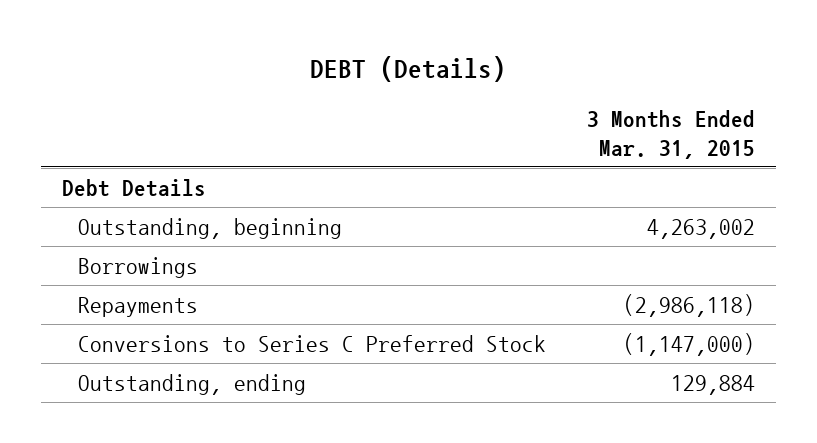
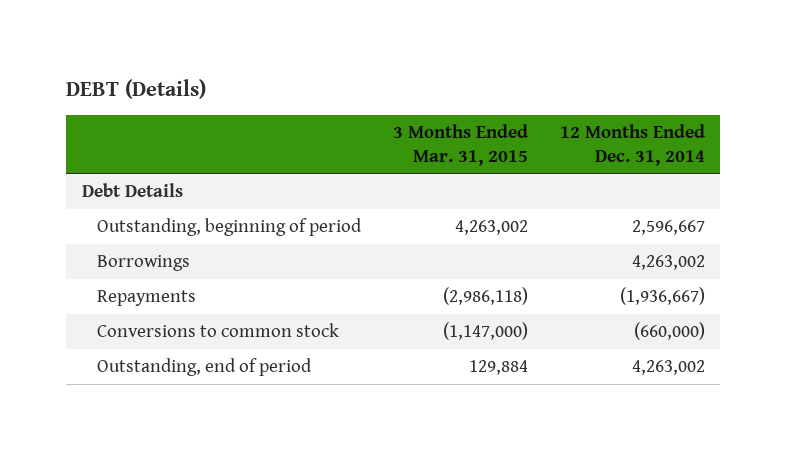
none -> [559,124,705,166] 12 Months Ended Dec. 31, 2014
[77,217,342,239] Outstanding, beginning -> [97,218,363,237] Outstanding, beginning of period
[77,334,546,352] Conversions to Series C Preferred Stock -> [97,323,340,338] Conversions to common stock
[77,373,306,395] Outstanding, ending -> [97,358,313,377] Outstanding, end of period

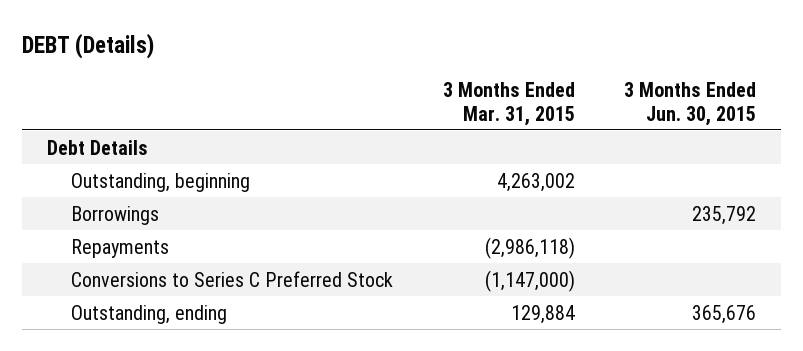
[559,124,705,166] 12 Months Ended Dec. 31, 2014 -> none
none -> [624,81,757,126] 3 Months Ended Jun. 30, 2015
[97,218,363,237] Outstanding, beginning of period -> [70,172,250,192] Outstanding, beginning
[97,323,340,338] Conversions to common stock -> [70,270,393,287] Conversions to Series C Preferred Stock
[97,358,313,377] Outstanding, end of period -> [70,304,227,324] Outstanding, ending

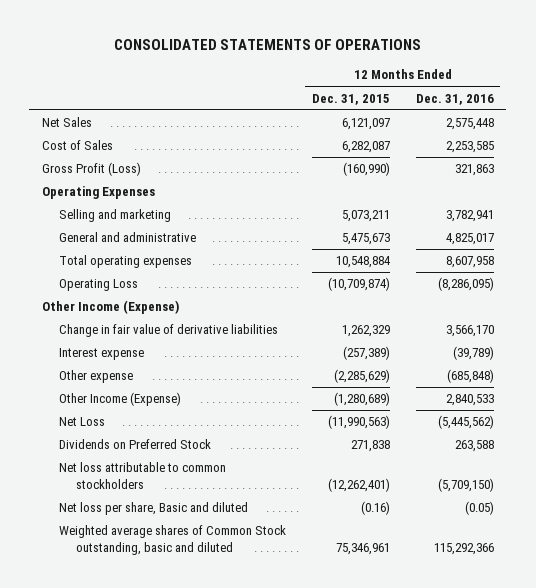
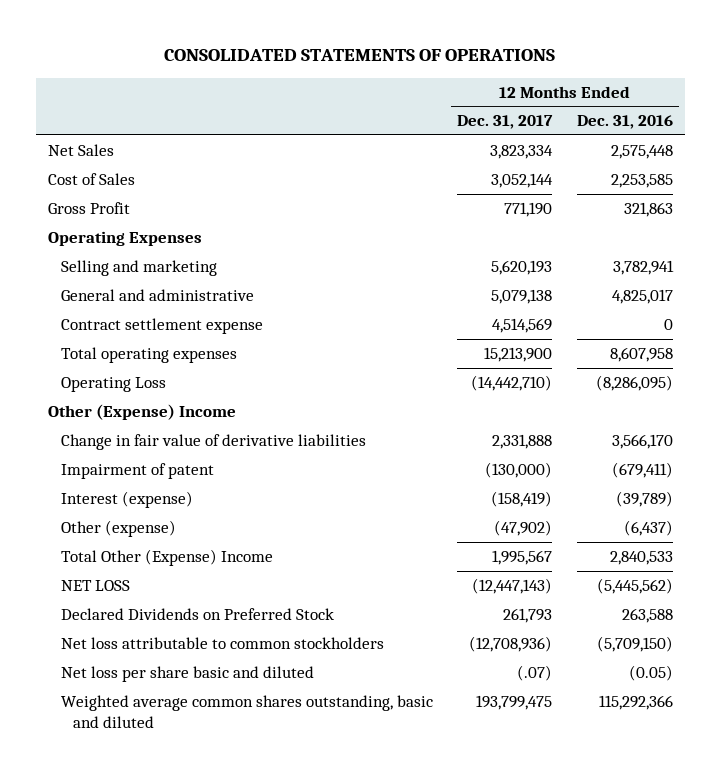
[311,93,390,105] Dec. 31, 2015 -> none
none -> [457,115,554,130] Dec. 31, 2017
[42,162,142,177] Gross Profit (Loss) -> [48,201,131,214] Gross Profit
none -> [60,317,263,334] Contract settlement expense
[42,300,180,315] Other Income (Expense) -> [48,403,237,420] Other (Expense) Income
none -> [60,462,214,479] Impairment of patent
[59,348,145,361] Interest expense -> [60,490,193,508] Interest (expense)
[59,370,134,384] Other expense -> [60,519,176,537] Other (expense)
[446,369,494,384] (685,848) -> [623,519,673,536] (6,437)
[59,392,182,407] Other Income (Expense) -> [60,548,273,566] Total Other (Expense) Income
[59,417,106,427] Net Loss -> [60,579,130,591] NET LOSS
[59,439,212,450] Dividends on Preferred Stock -> [60,607,334,620] Declared Dividends on Preferred Stock
[59,502,249,516] Net loss per share, Basic and diluted -> [60,665,314,682] Net loss per share basic and diluted
[59,525,287,555] Weighted average shares of Common Stock outstanding, basic and diluted -> [60,694,433,728] Weighted average common shares outstanding, basic and diluted

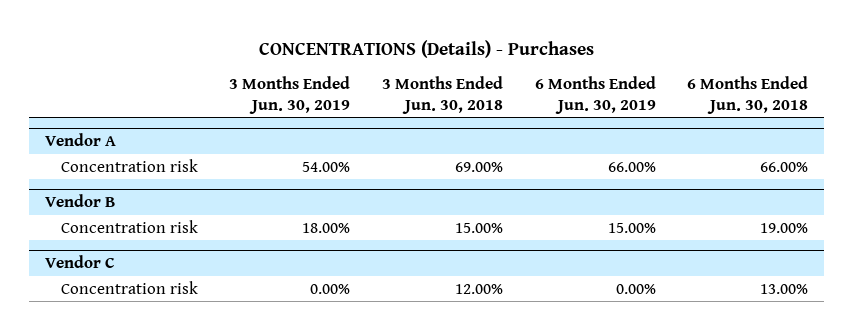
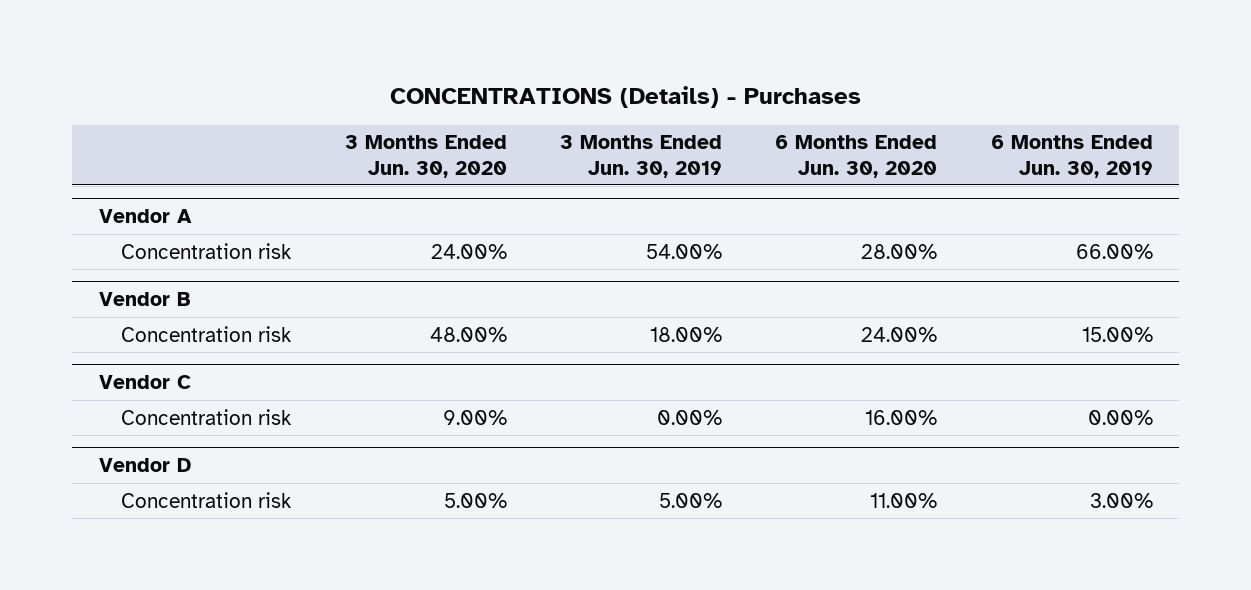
[381,75,503,114] 3 Months Ended Jun. 30, 2018 -> none
[687,75,809,114] 6 Months Ended Jun. 30, 2018 -> none
none -> [344,135,507,178] 3 Months Ended Jun. 30, 2020
none -> [775,135,938,178] 6 Months Ended Jun. 30, 2020
none -> [98,458,191,473] Vendor D
none -> [121,491,293,508] Concentration risk

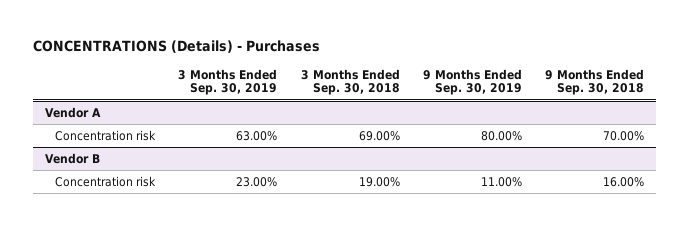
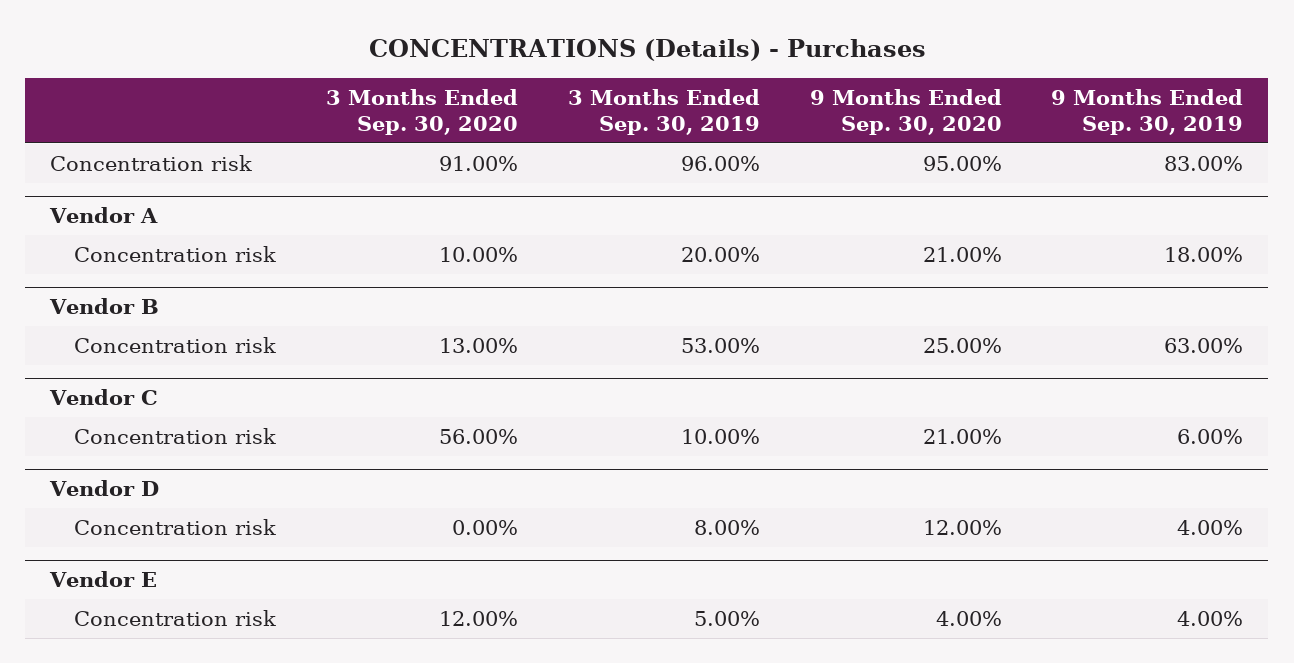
[300,68,400,96] 3 Months Ended Sep. 30, 2018 -> none
[545,68,645,96] 9 Months Ended Sep. 30, 2018 -> none
none -> [326,88,519,135] 3 Months Ended Sep. 30, 2020
none -> [809,88,1002,135] 9 Months Ended Sep. 30, 2020
none -> [50,154,253,171] Concentration risk
[236,130,278,141] 63.00% -> [680,246,760,262] 20.00%
[480,130,522,141] 80.00% -> [1164,246,1244,262] 18.00%
[236,176,278,187] 23.00% -> [680,337,760,353] 53.00%
[480,176,522,187] 11.00% -> [1164,337,1244,353] 63.00%
none -> [49,388,159,405] Vendor C
none -> [74,427,277,444] Concentration risk
none -> [49,479,160,496] Vendor D
none -> [74,518,277,535] Concentration risk
none -> [49,570,158,587] Vendor E
none -> [74,609,277,626] Concentration risk

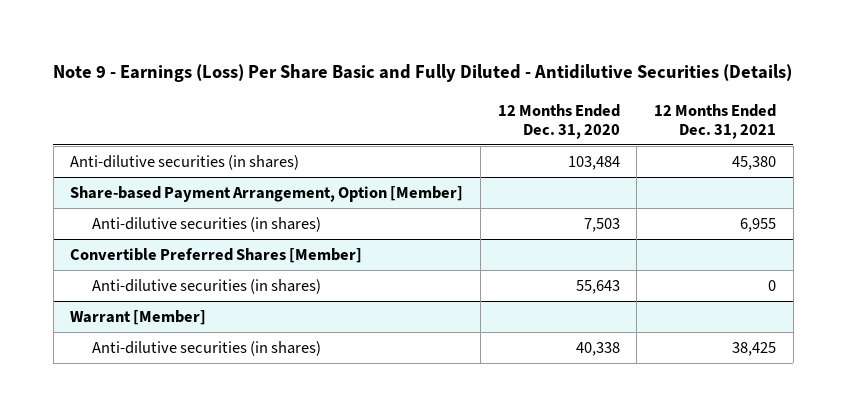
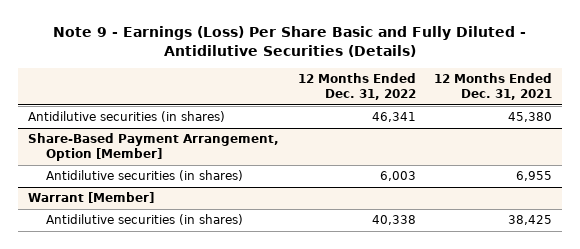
[497,103,620,139] 12 Months Ended Dec. 31, 2020 -> none
none -> [297,73,416,101] 12 Months Ended Dec. 31, 2022
[70,247,363,263] Convertible Preferred Shares [Member] -> none
[91,278,321,294] Anti-dilutive securities (in shares) -> none
[70,154,300,170] Anti-dilutive securities (in shares) -> [27,111,225,123] Antidilutive securities (in shares)
[70,185,464,202] Share-based Payment Arrangement, Option [Member] -> [27,133,279,162] Share-Based Payment Arrangement, Option [Member]
[91,216,321,232] Anti-dilutive securities (in shares) -> [46,170,244,182] Antidilutive securities (in shares)
[91,340,321,356] Anti-dilutive securities (in shares) -> [46,214,244,226] Antidilutive securities (in shares)

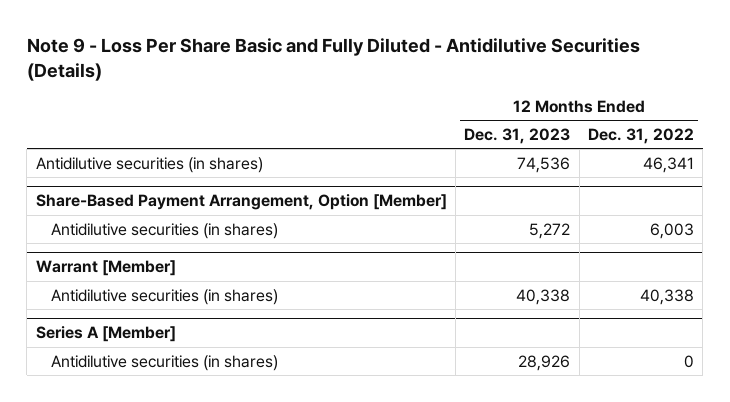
[53,26,527,57] Note 9 - Earnings (Loss) Per Share Basic and Fully Diluted - Antidilutive Securities (Details) -> [26,37,640,81] Note 9 - Loss Per Share Basic and Fully Diluted - Antidilutive Securities (Details)
[434,73,553,101] 12 Months Ended Dec. 31, 2021 -> none
none -> [464,128,571,145] Dec. 31, 2023
none -> [35,326,176,343] Series A [Member]
none -> [51,354,279,371] Antidilutive securities (in shares)

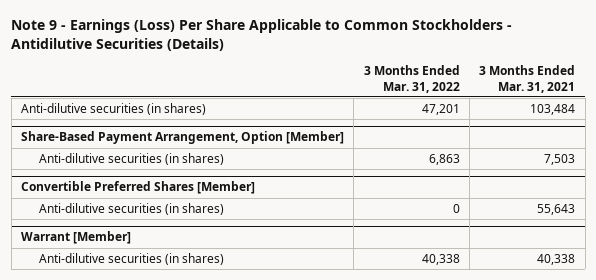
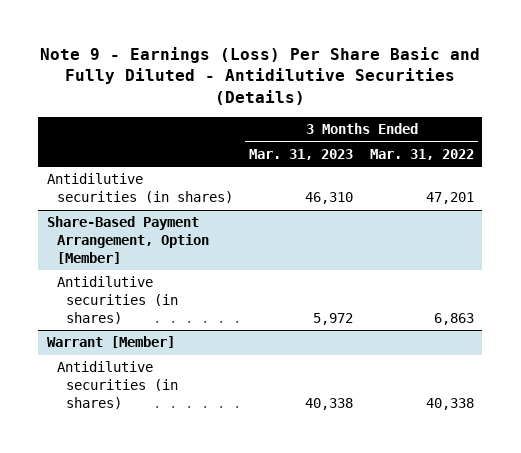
[11,18,513,51] Note 9 - Earnings (Loss) Per Share Applicable to Common Stockholders - Antidilutive Securities (Details) -> [40,46,481,105] Note 9 - Earnings (Loss) Per Share Basic and Fully Diluted - Antidilutive Securities (Details)
[479,65,576,93] 3 Months Ended Mar. 31, 2021 -> none
none -> [249,148,354,160] Mar. 31, 2023
[21,102,207,115] Anti-dilutive securities (in shares) -> [46,173,233,204] Antidilutive securities (in shares)
[21,181,256,195] Convertible Preferred Shares [Member] -> none
[39,202,225,215] Anti-dilutive securities (in shares) -> none
[39,152,225,165] Anti-dilutive securities (in shares) -> [56,276,179,324] Antidilutive securities (in shares)
[39,252,225,265] Anti-dilutive securities (in shares) -> [56,361,179,409] Antidilutive securities (in shares)

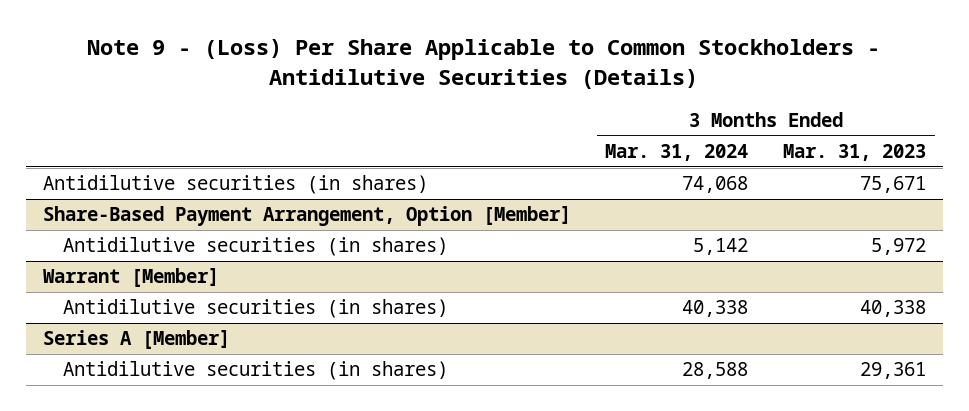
[40,46,481,105] Note 9 - Earnings (Loss) Per Share Basic and Fully Diluted - Antidilutive Securities (Details) -> [87,39,881,90] Note 9 - (Loss) Per Share Applicable to Common Stockholders - Antidilutive Securities (Details)
[369,148,474,160] Mar. 31, 2022 -> none
none -> [605,144,749,162] Mar. 31, 2024
[305,192,354,205] 46,310 -> [859,176,926,194] 75,671
none -> [42,330,230,350] Series A [Member]
none -> [62,361,448,381] Antidilutive securities (in shares)

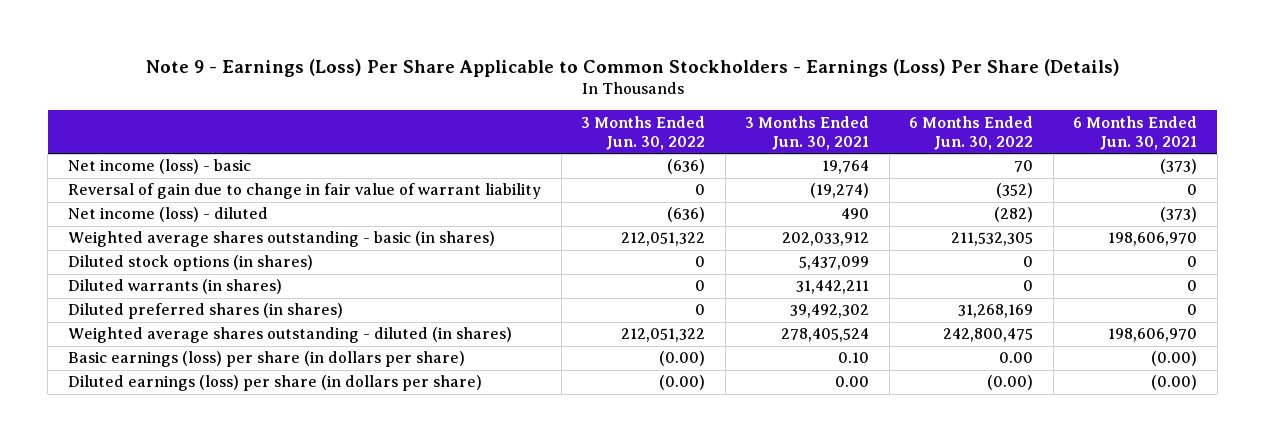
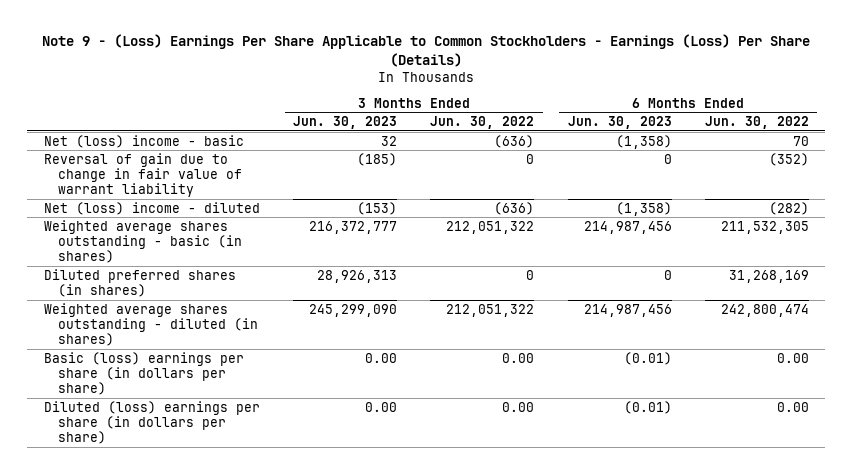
[145,58,1120,77] Note 9 - Earnings (Loss) Per Share Applicable to Common Stockholders - Earnings (Loss) Per Share (Details) -> [42,34,811,68] Note 9 - (Loss) Earnings Per Share Applicable to Common Stockholders - Earnings (Loss) Per Share (Details)
[745,115,870,151] 3 Months Ended Jun. 30, 2021 -> none
[1073,115,1198,151] 6 Months Ended Jun. 30, 2021 -> none
none -> [292,116,397,130] Jun. 30, 2023
none -> [567,116,672,130] Jun. 30, 2023
[67,159,251,175] Net income (loss) - basic -> [43,134,244,148] Net (loss) income - basic
[67,207,268,223] Net income (loss) - diluted -> [43,201,260,215] Net (loss) income - diluted
[67,255,313,272] Diluted stock options (in shares) -> none
[67,279,282,295] Diluted warrants (in shares) -> none
[943,328,1034,343] 242,800,475 -> [720,303,809,317] 242,800,474
[67,351,465,368] Basic earnings (loss) per share (in dollars per share) -> [43,351,244,396] Basic (loss) earnings per share (in dollars per share)
[659,351,706,367] (0.00) -> [502,352,535,363] 0.00
[67,375,482,392] Diluted earnings (loss) per share (in dollars per share) -> [43,400,260,445] Diluted (loss) earnings per share (in dollars per share)
[659,375,706,391] (0.00) -> [502,401,535,412] 0.00
[987,375,1034,391] (0.00) -> [776,401,809,412] 0.00

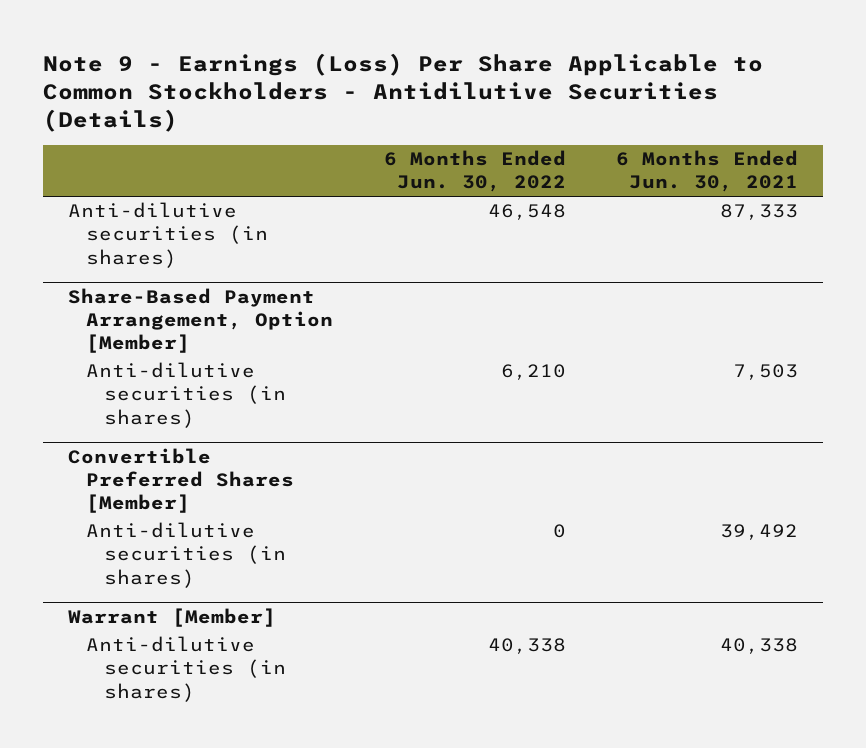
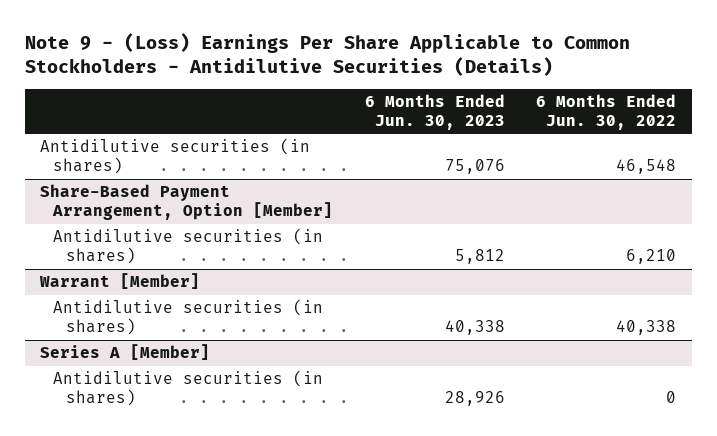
[42,52,763,132] Note 9 - Earnings (Loss) Per Share Applicable to Common Stockholders - Antidilutive Securities (Details) -> [24,32,630,77] Note 9 - (Loss) Earnings Per Share Applicable to Common Stockholders - Antidilutive Securities (Details)
[615,150,798,193] 6 Months Ended Jun. 30, 2021 -> none
none -> [364,94,505,130] 6 Months Ended Jun. 30, 2023
[67,202,269,268] Anti-dilutive securities (in shares) -> [40,138,311,175] Antidilutive securities (in shares)
[67,447,295,514] Convertible Preferred Shares [Member] -> none
[86,522,287,588] Anti-dilutive securities (in shares) -> none
[86,362,287,428] Anti-dilutive securities (in shares) -> [52,228,323,265] Antidilutive securities (in shares)
[86,636,287,702] Anti-dilutive securities (in shares) -> [52,299,323,336] Antidilutive securities (in shares)
none -> [40,344,211,361] Series A [Member]
none -> [52,370,323,407] Antidilutive securities (in shares)

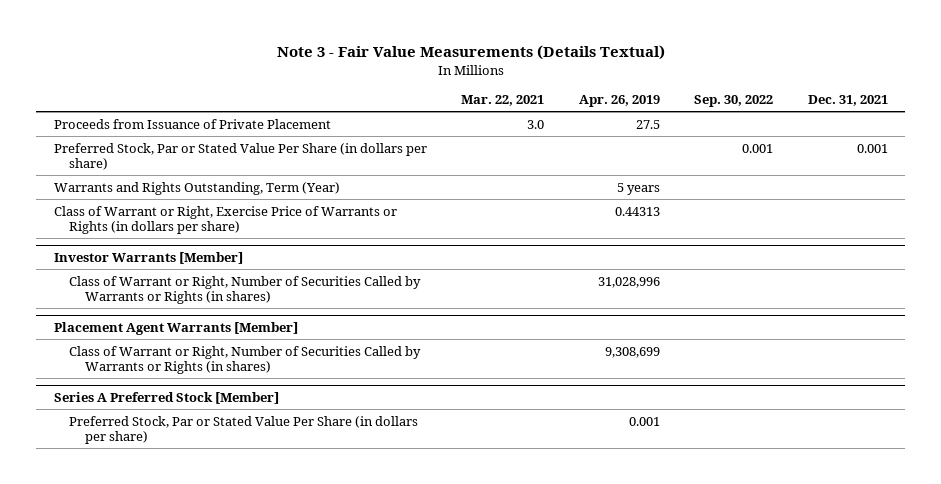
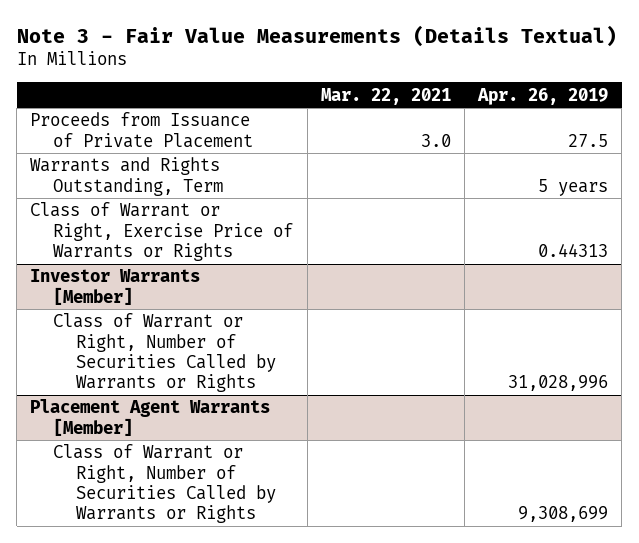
[694,95,774,108] Sep. 30, 2022 -> none
[807,95,888,107] Dec. 31, 2021 -> none
[53,142,427,171] Preferred Stock, Par or Stated Value Per Share (in dollars per share) -> none
[53,181,340,195] Warrants and Rights Outstanding, Term (Year) -> [30,157,224,196] Warrants and Rights Outstanding, Term
[53,205,397,235] Class of Warrant or Right, Exercise Price of Warrants or Rights (in dollars per share) -> [30,202,294,262] Class of Warrant or Right, Exercise Price of Warrants or Rights
[69,275,422,305] Class of Warrant or Right, Number of Securities Called by Warrants or Rights (in shares) -> [53,313,277,393] Class of Warrant or Right, Number of Securities Called by Warrants or Rights
[53,392,279,405] Series A Preferred Stock [Member] -> none
[69,415,419,445] Preferred Stock, Par or Stated Value Per Share (in dollars per share) -> none
[69,345,422,375] Class of Warrant or Right, Number of Securities Called by Warrants or Rights (in shares) -> [53,444,277,524] Class of Warrant or Right, Number of Securities Called by Warrants or Rights

